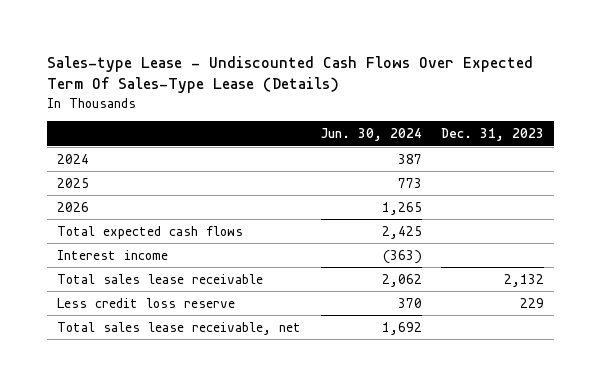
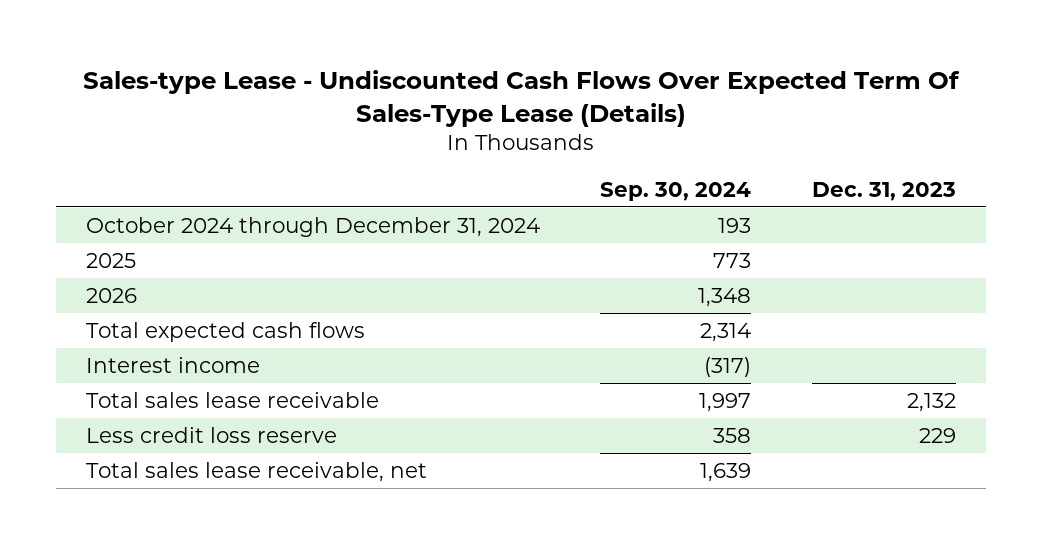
[320,128,422,142] Jun. 30, 2024 -> none
none -> [600,181,752,201] Sep. 30, 2024
[56,153,89,164] 2024 -> [85,217,540,238] October 2024 through December 31, 2024

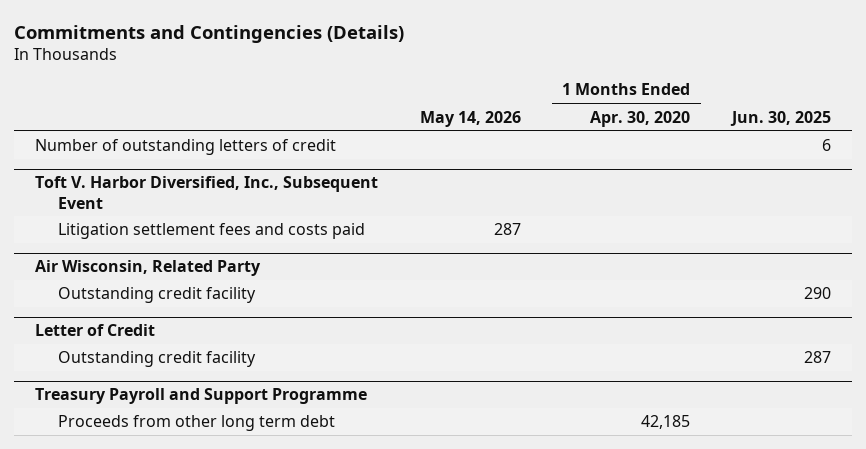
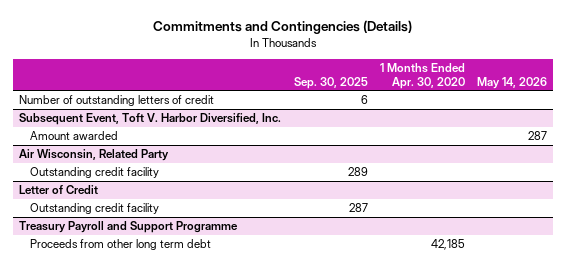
[730,110,832,126] Jun. 30, 2025 -> none
none -> [293,76,368,89] Sep. 30, 2025
[34,176,378,209] Toft V. Harbor Diversified, Inc., Subsequent Event -> [19,113,282,126] Subsequent Event, Toft V. Harbor Diversified, Inc.
[58,223,366,240] Litigation settlement fees and costs paid -> [29,131,118,141] Amount awarded

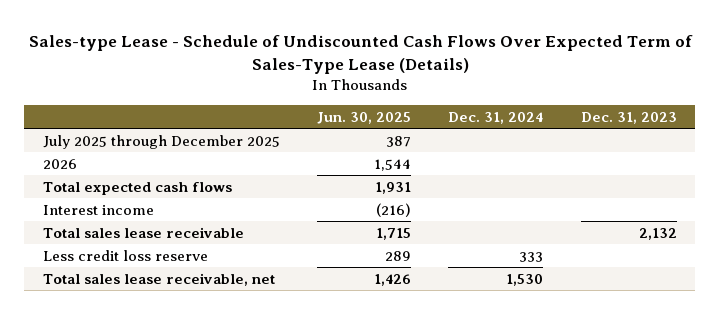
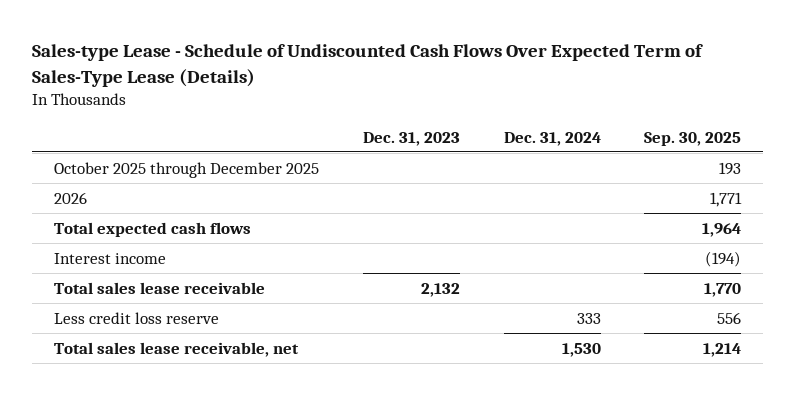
[317,111,412,124] Jun. 30, 2025 -> none
none -> [644,131,742,146] Sep. 30, 2025
[42,134,280,149] July 2025 through December 2025 -> [53,161,319,178] October 2025 through December 2025

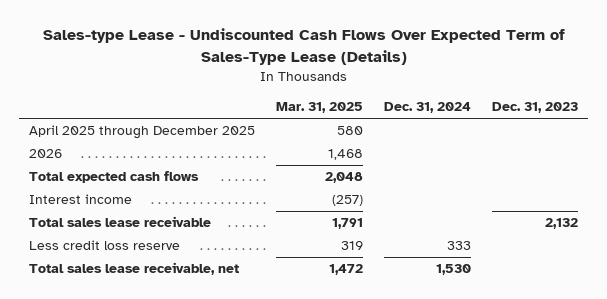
[31,44,703,88] Sales-type Lease - Schedule of Undiscounted Cash Flows Over Expected Term of Sales-Type Lease (Details) -> [42,28,565,66] Sales-type Lease - Undiscounted Cash Flows Over Expected Term of Sales-Type Lease (Details)
[644,131,742,146] Sep. 30, 2025 -> none
none -> [276,102,364,114] Mar. 31, 2025
[53,161,319,178] October 2025 through December 2025 -> [29,125,256,140] April 2025 through December 2025

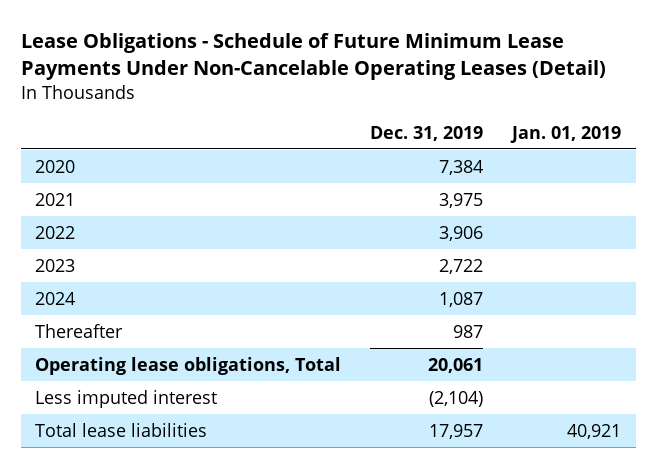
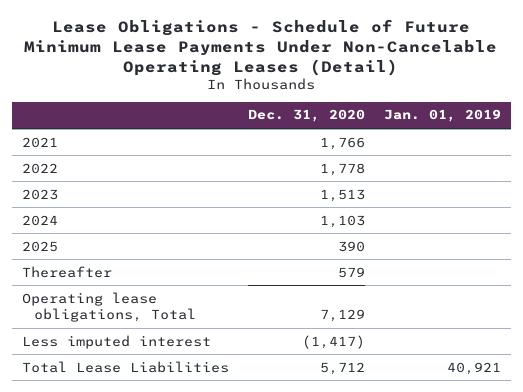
[370,125,484,141] Dec. 31, 2019 -> none
none -> [247,109,365,123] Dec. 31, 2020
[35,159,76,173] 2020 -> none
none -> [21,240,58,252] 2025
[35,422,208,437] Total lease liabilities -> [21,360,229,373] Total Lease Liabilities

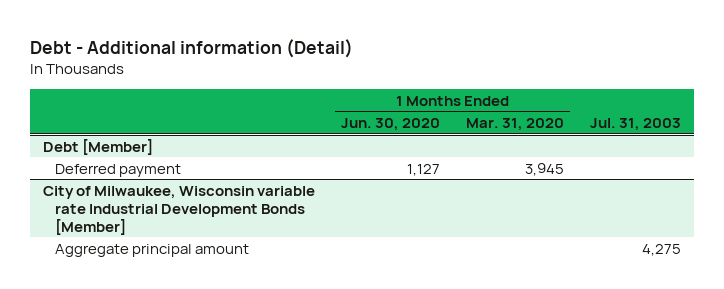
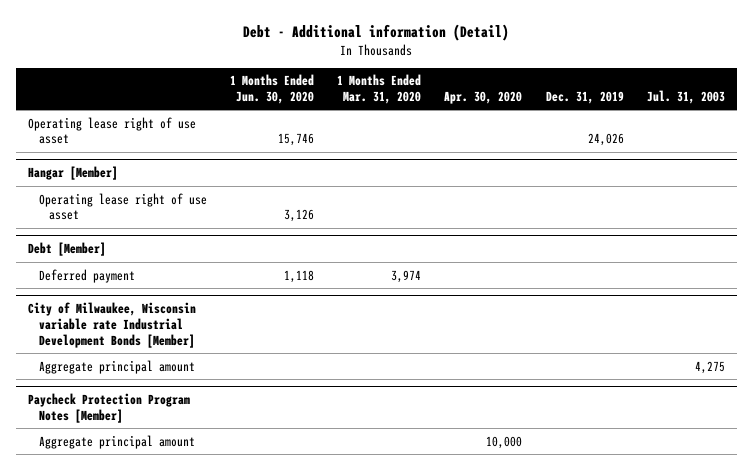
none -> [444,91,523,105] Apr. 30, 2020
none -> [545,91,624,105] Dec. 31, 2019
none -> [27,116,196,145] Operating lease right of use asset
none -> [27,166,118,181] Hangar [Member]
none -> [38,192,207,221] Operating lease right of use asset
[407,163,441,176] 1,127 -> [283,269,314,283] 1,118
[524,162,564,176] 3,945 -> [391,269,422,283] 3,974
none -> [27,393,190,423] Paycheck Protection Program Notes [Member]
none -> [38,434,195,449] Aggregate principal amount

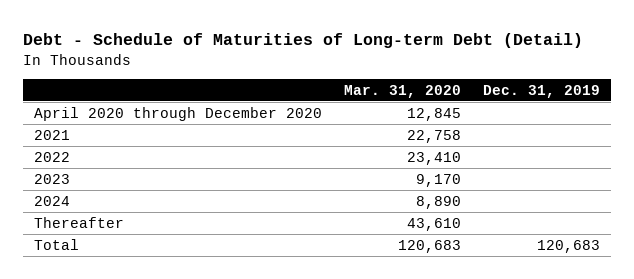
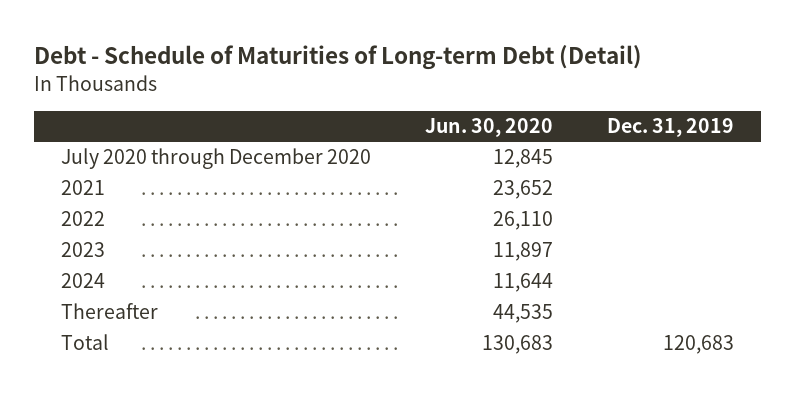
[343,84,461,98] Mar. 31, 2020 -> none
none -> [425,117,554,137] Jun. 30, 2020
[33,106,322,121] April 2020 through December 2020 -> [60,148,371,170] July 2020 through December 2020

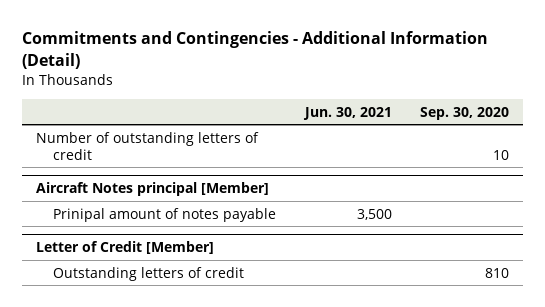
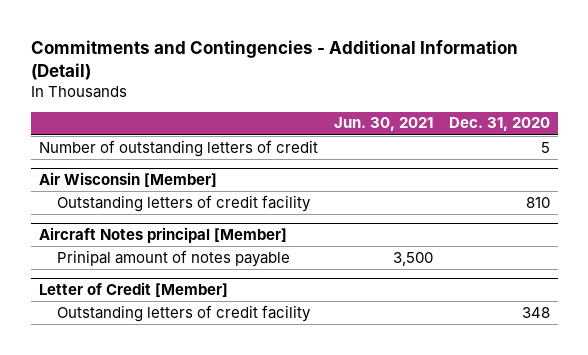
[420,106,510,120] Sep. 30, 2020 -> none
none -> [448,117,550,132] Dec. 31, 2020
none -> [38,172,217,188] Air Wisconsin [Member]
none -> [56,194,311,212] Outstanding letters of credit facility
[53,266,245,281] Outstanding letters of credit -> [56,304,311,322] Outstanding letters of credit facility

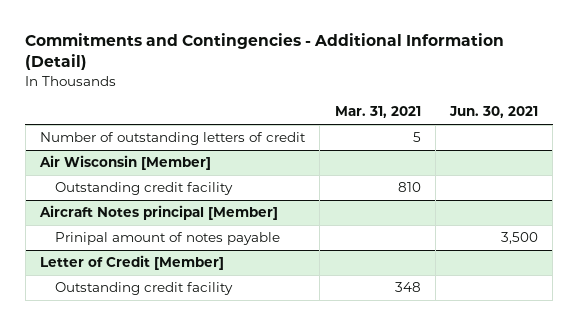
[448,117,550,132] Dec. 31, 2020 -> none
none -> [334,106,421,119] Mar. 31, 2021
[56,194,311,212] Outstanding letters of credit facility -> [55,182,234,196] Outstanding credit facility
[56,304,311,322] Outstanding letters of credit facility -> [55,282,234,296] Outstanding credit facility

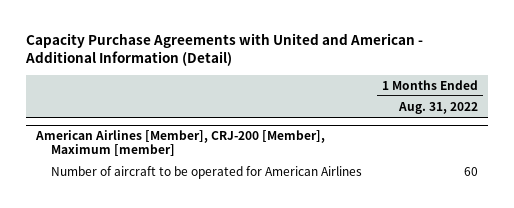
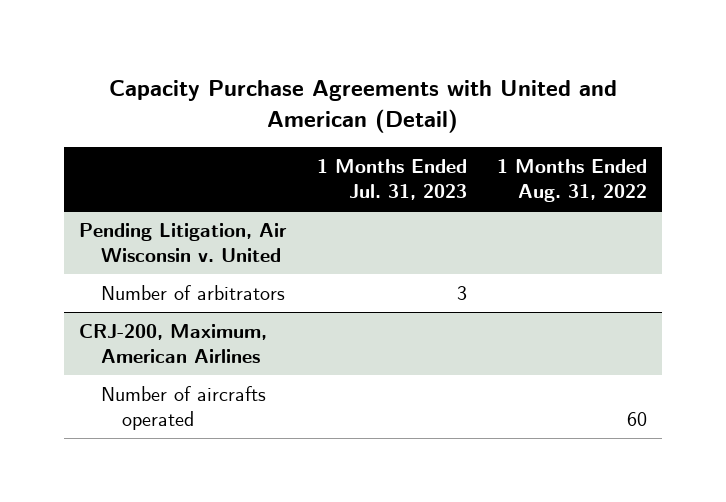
[25,32,424,66] Capacity Purchase Agreements with United and American - Additional Information (Detail) -> [109,79,618,133] Capacity Purchase Agreements with United and American (Detail)
none -> [316,159,467,201] 1 Months Ended Jul. 31, 2023
none -> [79,223,288,262] Pending Litigation, Air Wisconsin v. United
none -> [100,285,285,301] Number of arbitrators
[35,130,326,157] American Airlines [Member], CRJ-200 [Member], Maximum [member] -> [79,324,268,363] CRJ-200, Maximum, American Airlines
[51,165,363,179] Number of aircraft to be operated for American Airlines -> [100,386,266,430] Number of aircrafts operated

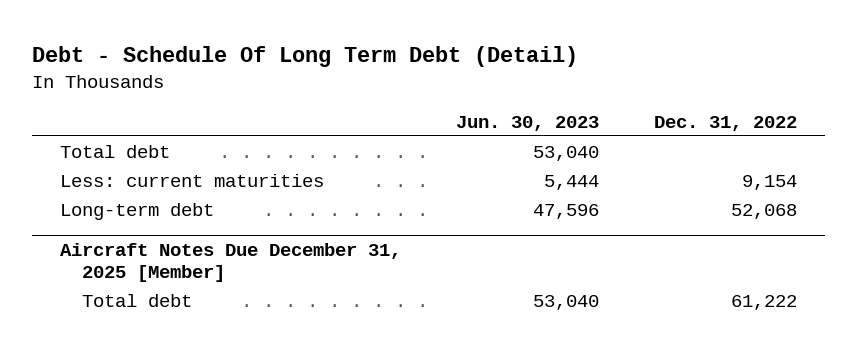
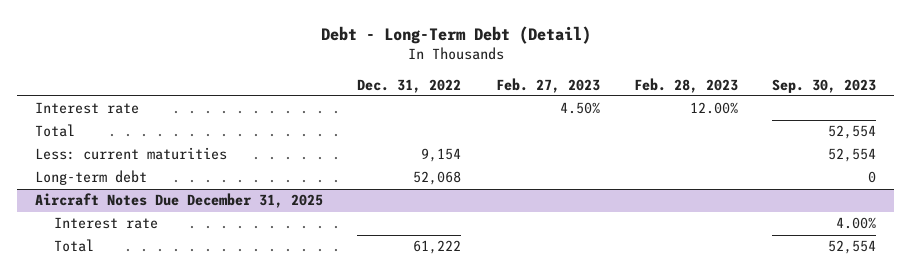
[32,45,579,67] Debt - Schedule Of Long Term Debt (Detail) -> [320,25,591,44] Debt - Long-Term Debt (Detail)
[456,115,600,131] Jun. 30, 2023 -> none
none -> [495,77,600,93] Feb. 27, 2023
none -> [634,77,739,93] Feb. 28, 2023
none -> [772,78,877,93] Sep. 30, 2023
none -> [34,102,139,115] Interest rate
[59,144,170,158] Total debt -> [34,124,75,138] Total
[59,242,401,283] Aircraft Notes Due December 31, 2025 [Member] -> [34,193,323,209] Aircraft Notes Due December 31, 2025
none -> [54,217,159,230] Interest rate
[81,293,192,307] Total debt -> [54,239,95,253] Total

